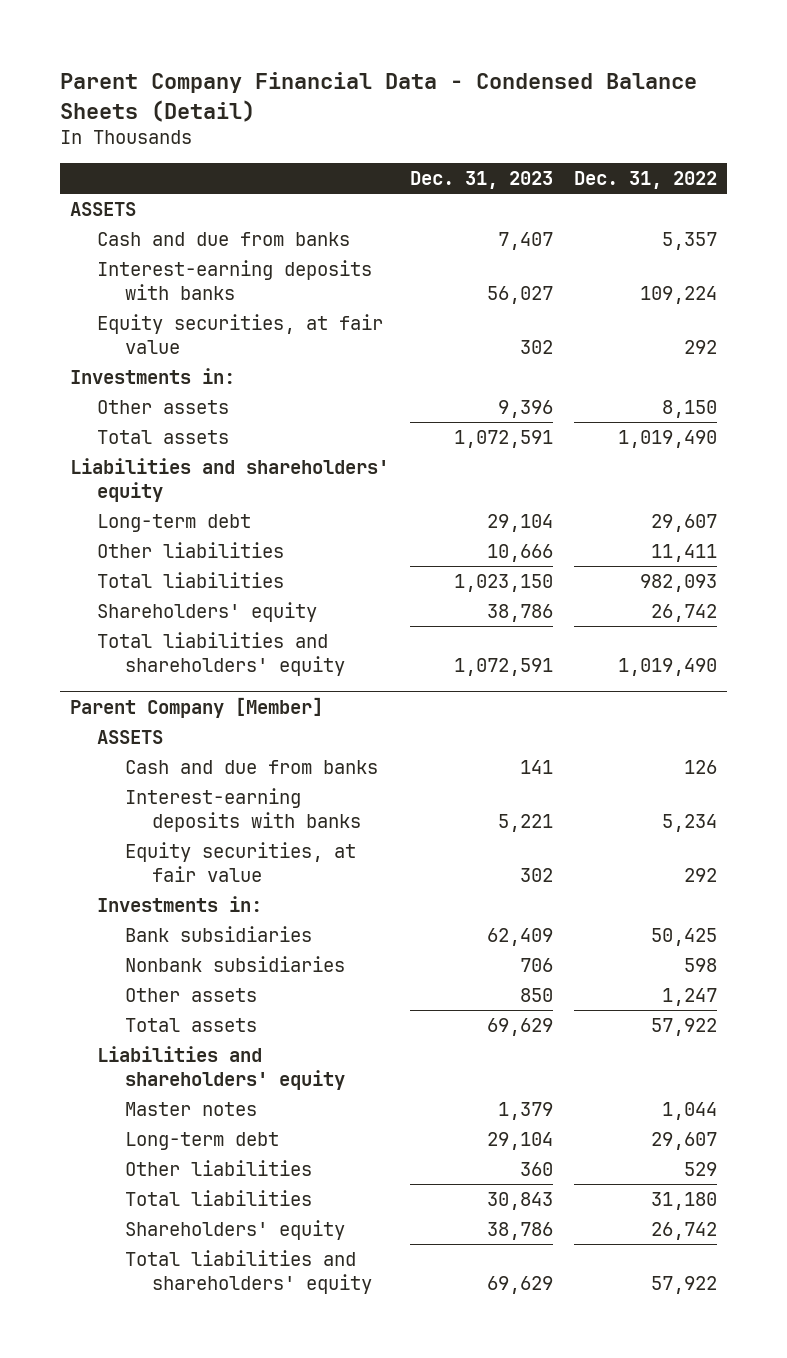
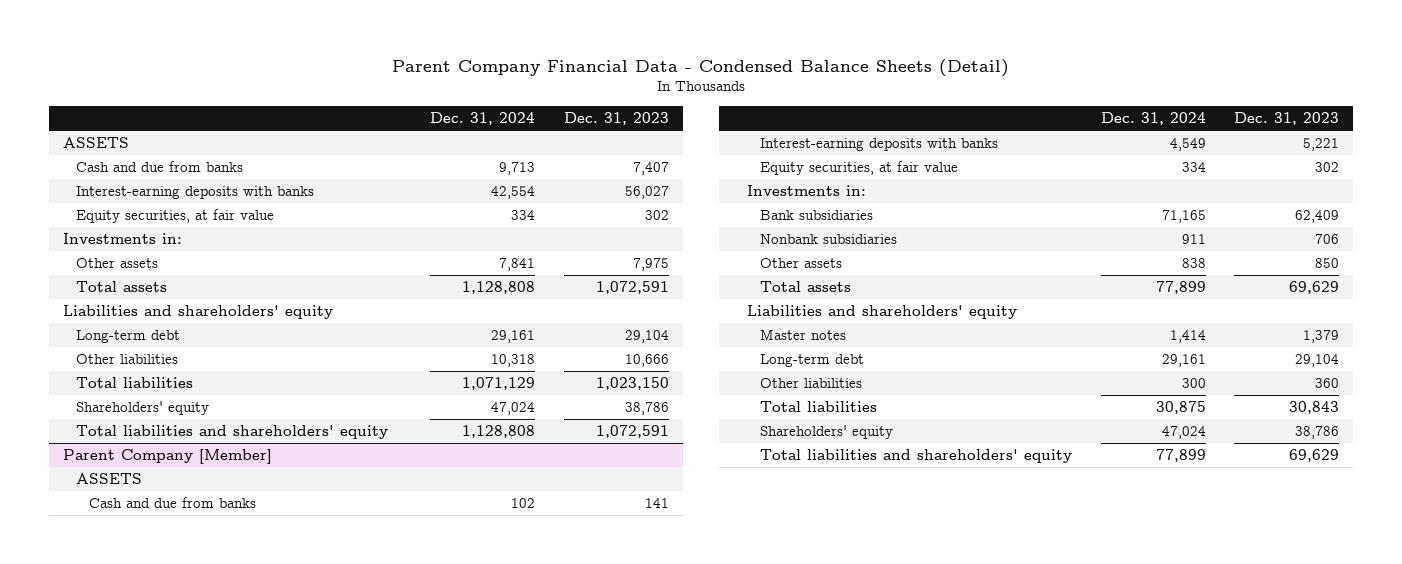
[573,171,717,190] Dec. 31, 2022 -> none
none -> [429,112,535,126] Dec. 31, 2024
[497,400,553,419] 9,396 -> [632,258,669,272] 7,975

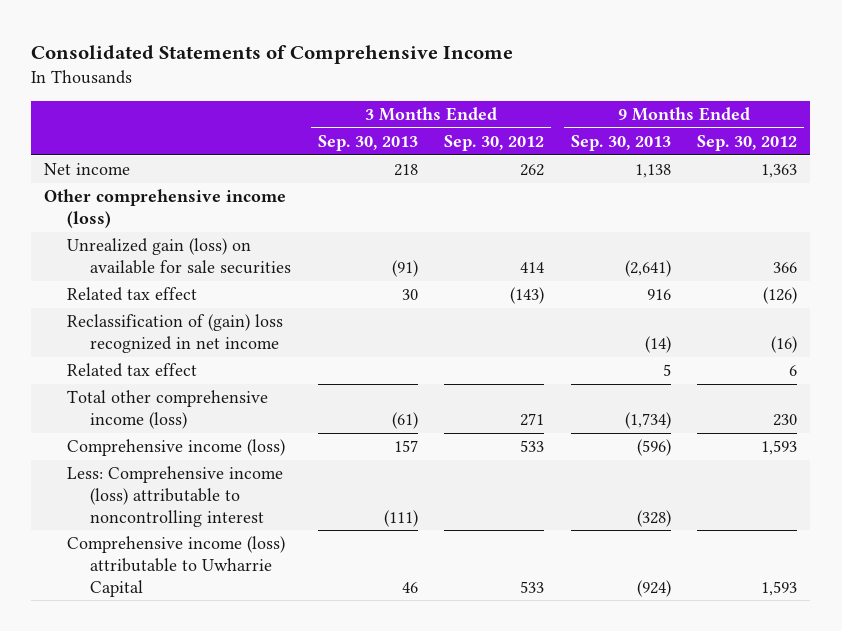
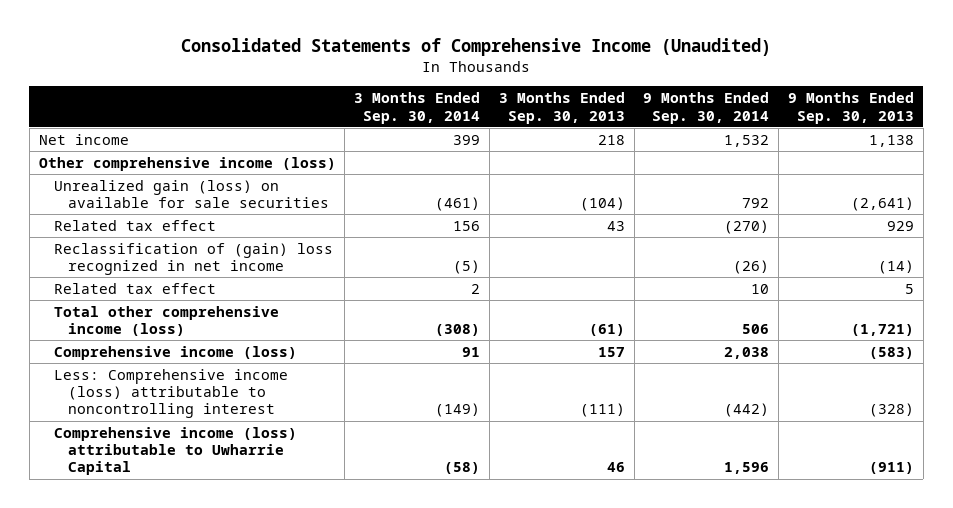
[31,44,514,64] Consolidated Statements of Comprehensive Income -> [181,38,772,57] Consolidated Statements of Comprehensive Income (Unaudited)
[444,135,545,152] Sep. 30, 2012 -> none
[697,135,798,152] Sep. 30, 2012 -> none
none -> [354,92,481,124] 3 Months Ended Sep. 30, 2014
none -> [643,92,770,124] 9 Months Ended Sep. 30, 2014
[391,259,418,277] (91) -> [579,197,625,212] (104)
[401,289,418,301] 30 -> [606,220,625,231] 43
[646,289,671,301] 916 -> [886,220,914,231] 929
[624,411,671,429] (1,734) -> [850,324,914,337] (1,721)
[636,439,671,457] (596) -> [868,346,914,359] (583)
[636,579,671,597] (924) -> [868,462,914,475] (911)

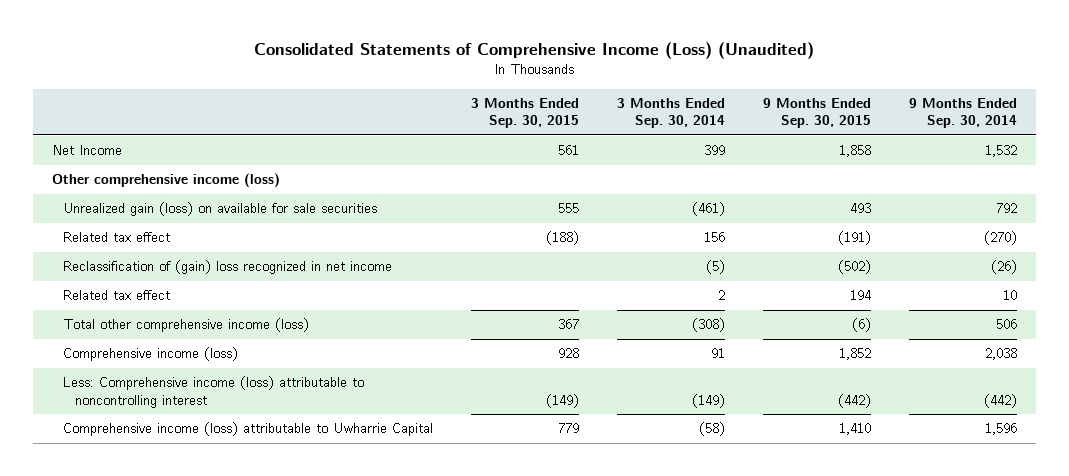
[181,38,772,57] Consolidated Statements of Comprehensive Income (Unaudited) -> [254,42,815,60] Consolidated Statements of Comprehensive Income (Loss) (Unaudited)
[498,92,625,124] 3 Months Ended Sep. 30, 2013 -> none
[787,92,914,124] 9 Months Ended Sep. 30, 2013 -> none
none -> [471,97,580,129] 3 Months Ended Sep. 30, 2015
none -> [762,97,871,129] 9 Months Ended Sep. 30, 2015
[38,133,129,145] Net income -> [52,145,123,156] Net Income

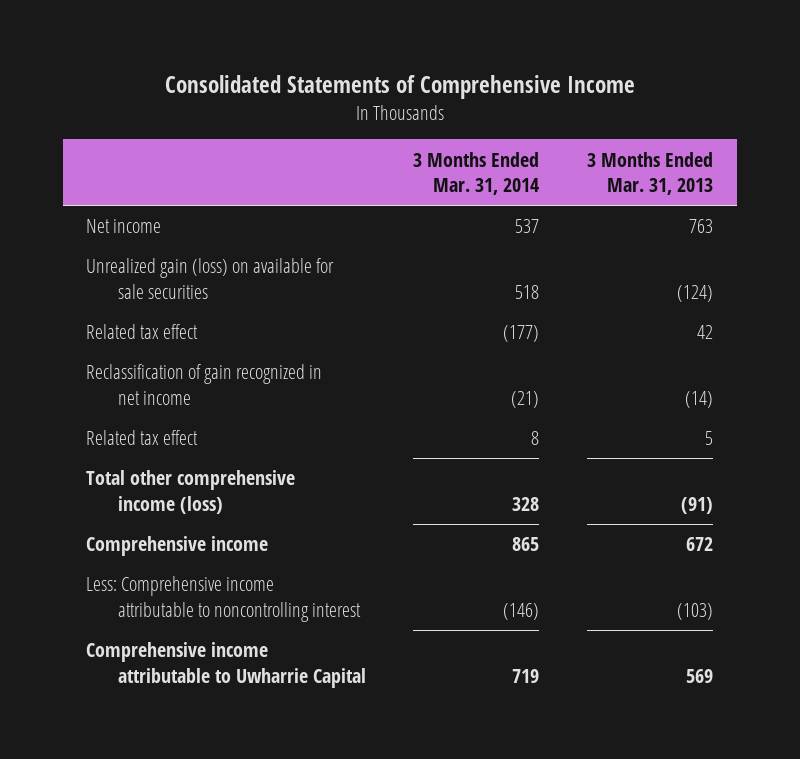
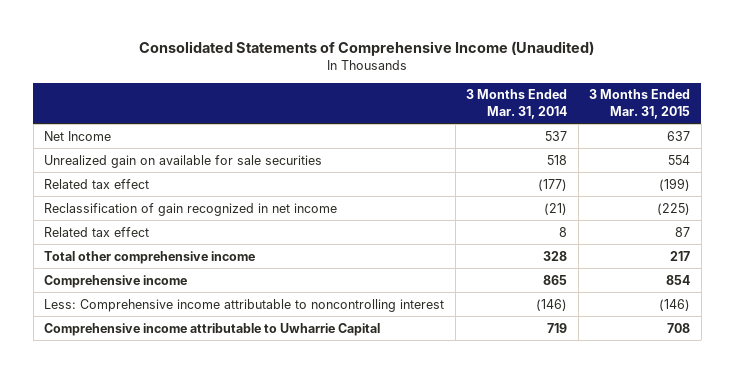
[164,75,635,100] Consolidated Statements of Comprehensive Income -> [139,41,595,57] Consolidated Statements of Comprehensive Income (Unaudited)
[587,151,714,195] 3 Months Ended Mar. 31, 2013 -> none
none -> [589,89,691,119] 3 Months Ended Mar. 31, 2015
[86,219,162,234] Net income -> [44,130,112,141] Net Income
[86,258,335,299] Unrealized gain (loss) on available for sale securities -> [44,154,323,168] Unrealized gain on available for sale securities
[86,470,296,514] Total other comprehensive income (loss) -> [44,250,256,264] Total other comprehensive income

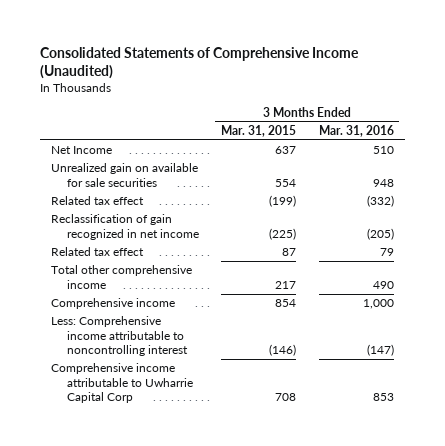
[466,89,568,119] 3 Months Ended Mar. 31, 2014 -> none
none -> [318,124,394,137] Mar. 31, 2016
[44,322,381,336] Comprehensive income attributable to Uwharrie Capital -> [51,363,193,403] Comprehensive income attributable to Uwharrie Capital Corp

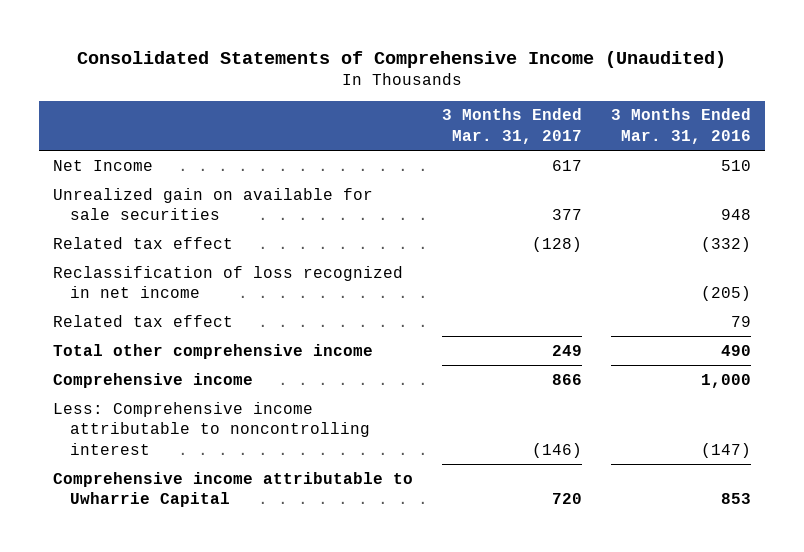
[221,124,297,137] Mar. 31, 2015 -> none
none -> [441,108,582,144] 3 Months Ended Mar. 31, 2017
[51,214,199,240] Reclassification of gain recognized in net income -> [53,265,404,299] Reclassification of loss recognized in net income
[51,363,193,403] Comprehensive income attributable to Uwharrie Capital Corp -> [53,471,414,508] Comprehensive income attributable to Uwharrie Capital

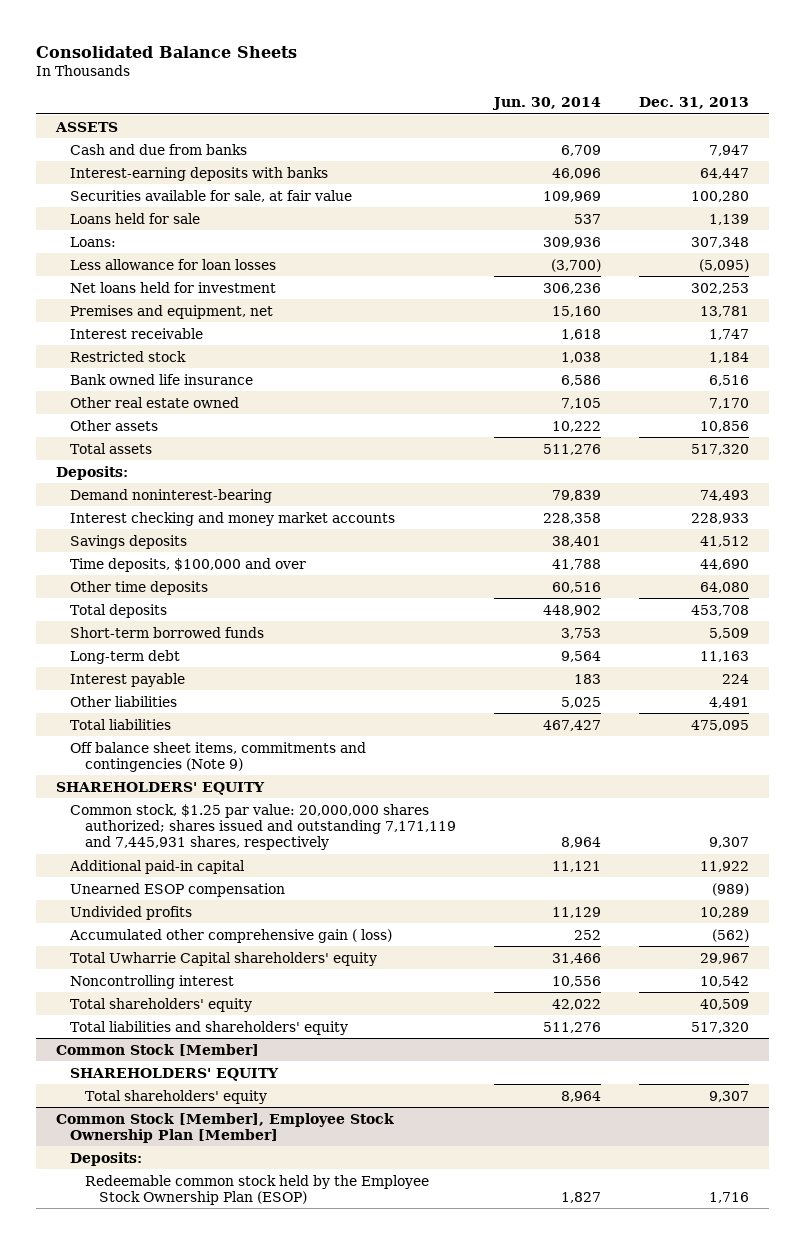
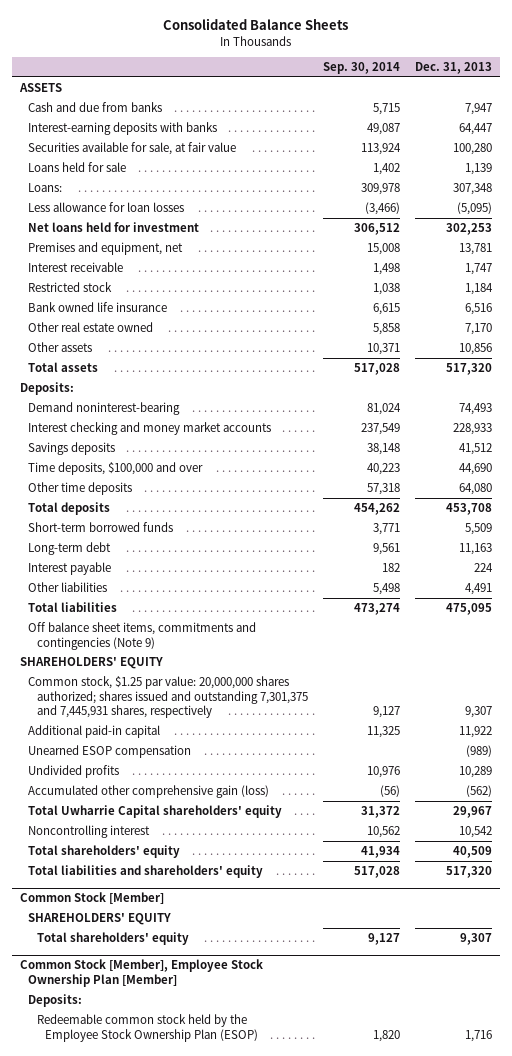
[491,96,601,110] Jun. 30, 2014 -> none
none -> [322,62,400,75] Sep. 30, 2014
[70,803,456,850] Common stock, $1.25 par value: 20,000,000 shares authorized; shares issued and outstanding 7,171,119 and 7,445,931 shares, respectively -> [28,676,308,719] Common stock, $1.25 par value: 20,000,000 shares authorized; shares issued and outstanding 7,301,375 and 7,445,931 shares, respectively
[69,928,393,943] Accumulated other comprehensive gain ( loss) -> [28,785,270,799] Accumulated other comprehensive gain (loss)

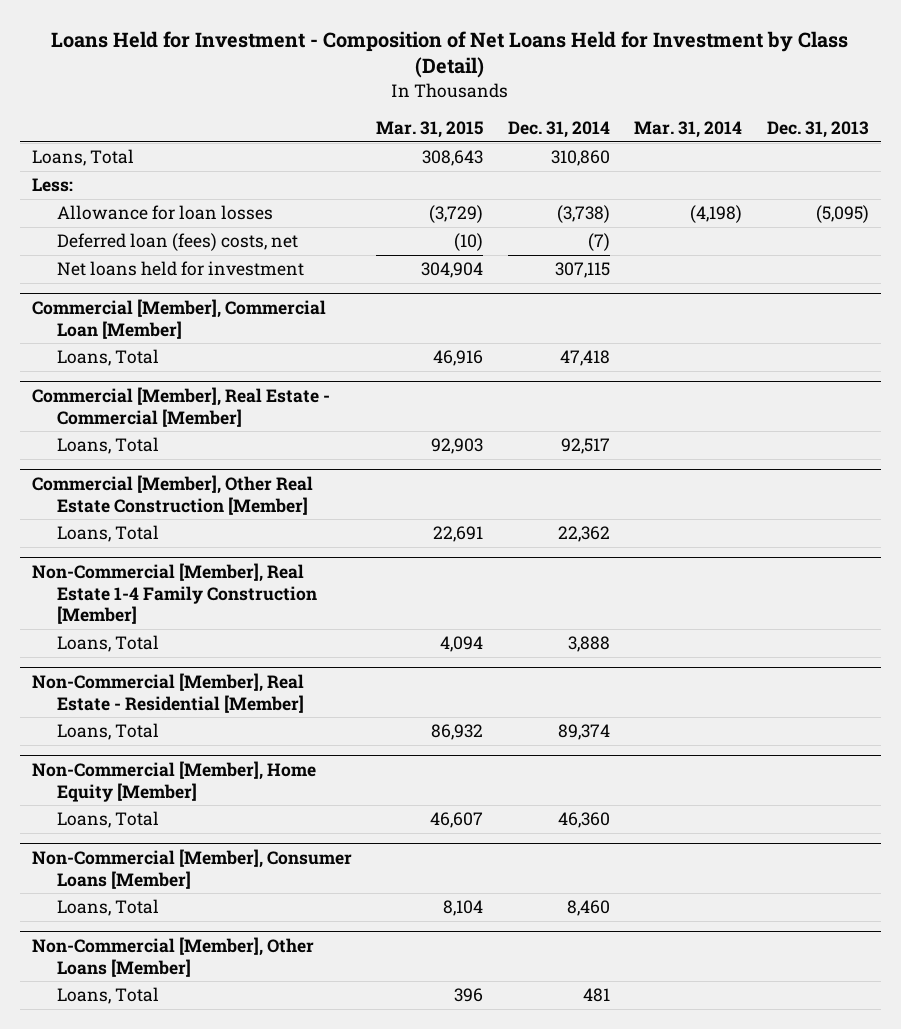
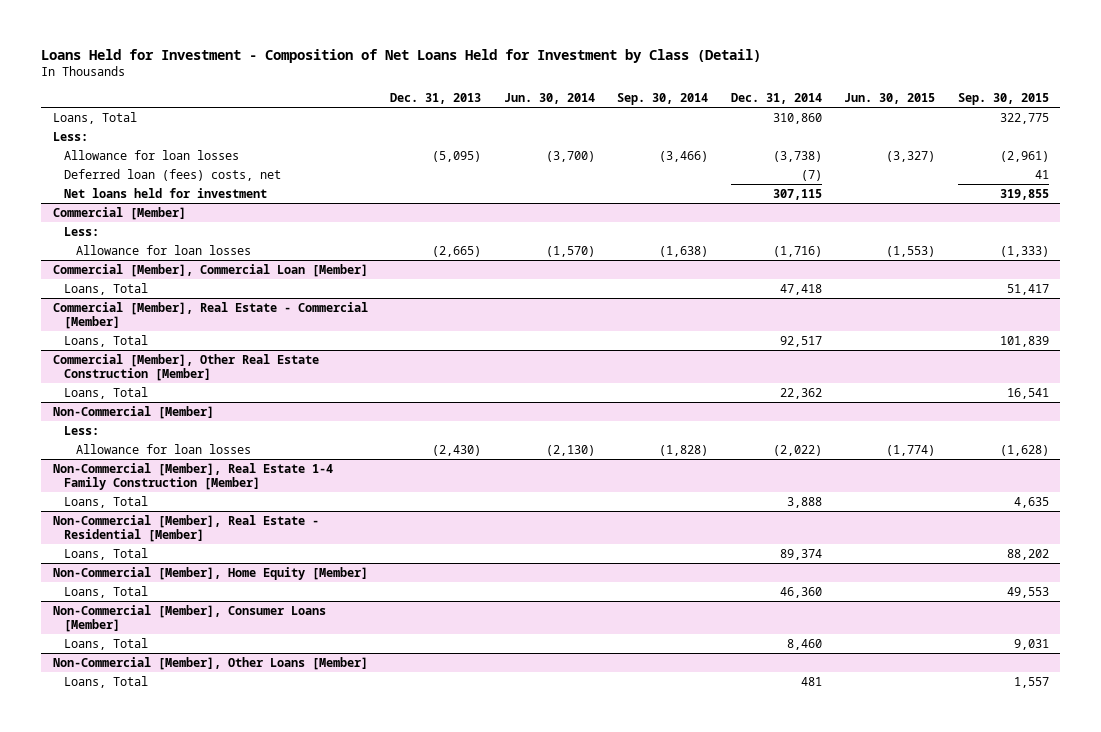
[376,121,484,139] Mar. 31, 2015 -> none
[634,121,743,139] Mar. 31, 2014 -> none
none -> [503,93,595,105] Jun. 30, 2014
none -> [617,93,709,106] Sep. 30, 2014
none -> [844,93,936,105] Jun. 30, 2015
none -> [957,93,1049,106] Sep. 30, 2015
none -> [52,206,186,220] Commercial [Member]
none -> [64,226,100,236] Less:
none -> [76,244,252,255] Allowance for loan losses
none -> [52,405,214,419] Non-Commercial [Member]
none -> [64,425,100,435] Less:
none -> [76,443,252,454] Allowance for loan losses

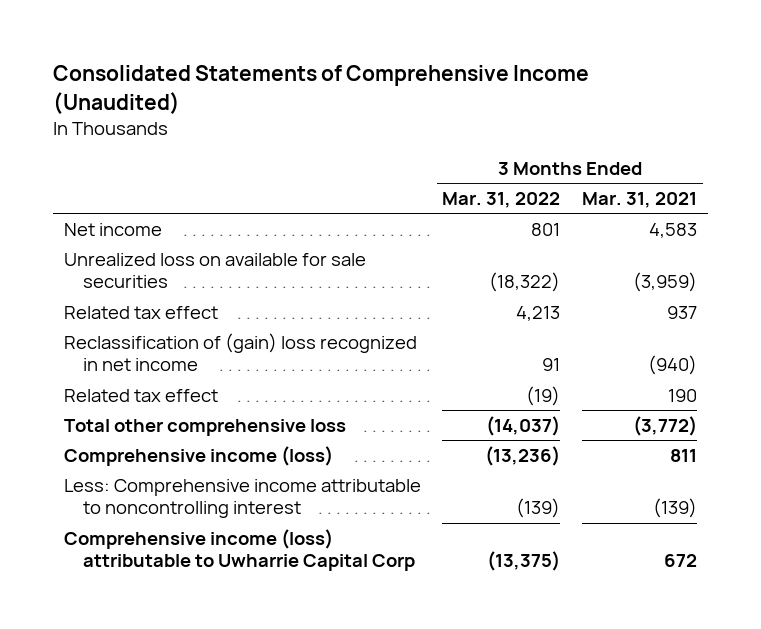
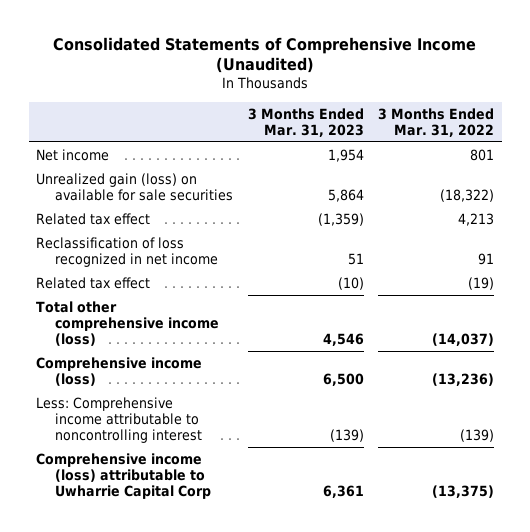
[582,191,698,208] Mar. 31, 2021 -> none
none -> [247,107,364,137] 3 Months Ended Mar. 31, 2023
[63,252,366,289] Unrealized loss on available for sale securities -> [36,173,233,202] Unrealized gain (loss) on available for sale securities
[63,332,417,372] Reclassification of (gain) loss recognized in net income -> [36,237,218,268] Reclassification of loss recognized in net income
[63,418,346,436] Total other comprehensive loss -> [36,301,219,347] Total other comprehensive income (loss)

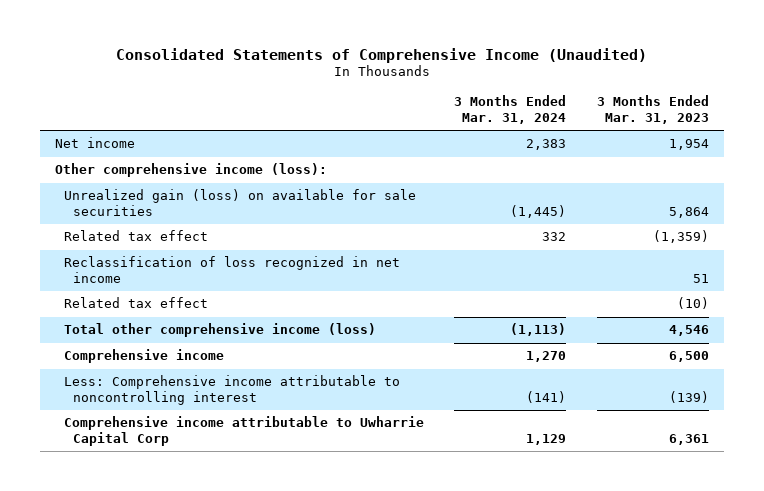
[378,107,495,137] 3 Months Ended Mar. 31, 2022 -> none
none -> [454,95,567,124] 3 Months Ended Mar. 31, 2024
none -> [55,163,328,178] Other comprehensive income (loss):
[36,357,203,387] Comprehensive income (loss) -> [64,349,225,364] Comprehensive income
[36,453,211,500] Comprehensive income (loss) attributable to Uwharrie Capital Corp -> [64,416,425,446] Comprehensive income attributable to Uwharrie Capital Corp

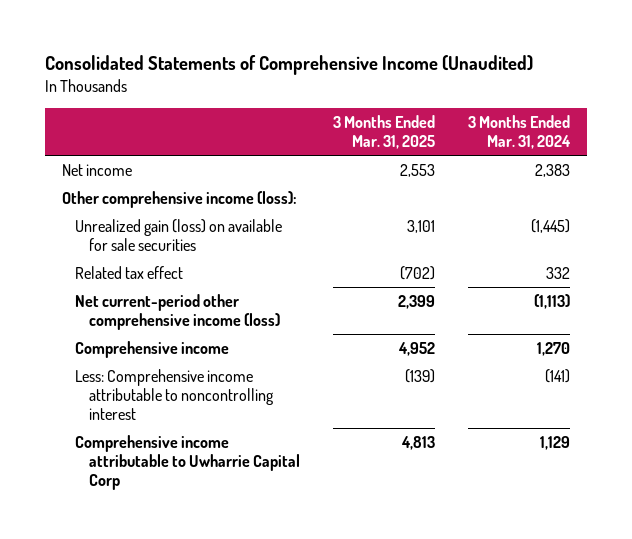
[596,95,709,124] 3 Months Ended Mar. 31, 2023 -> none
none -> [332,114,435,149] 3 Months Ended Mar. 31, 2025
[64,256,401,283] Reclassification of loss recognized in net income -> none
[64,297,209,309] Related tax effect -> none
[64,323,377,338] Total other comprehensive income (loss) -> [75,293,280,330] Net current-period other comprehensive income (loss)

